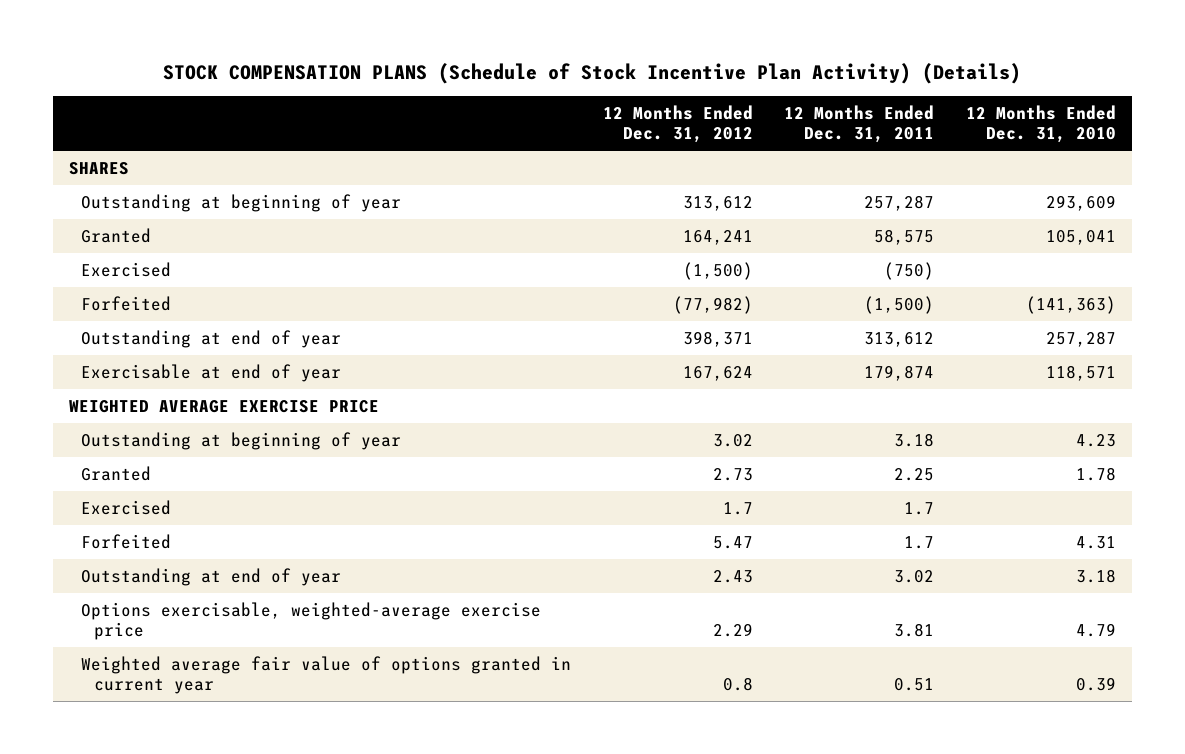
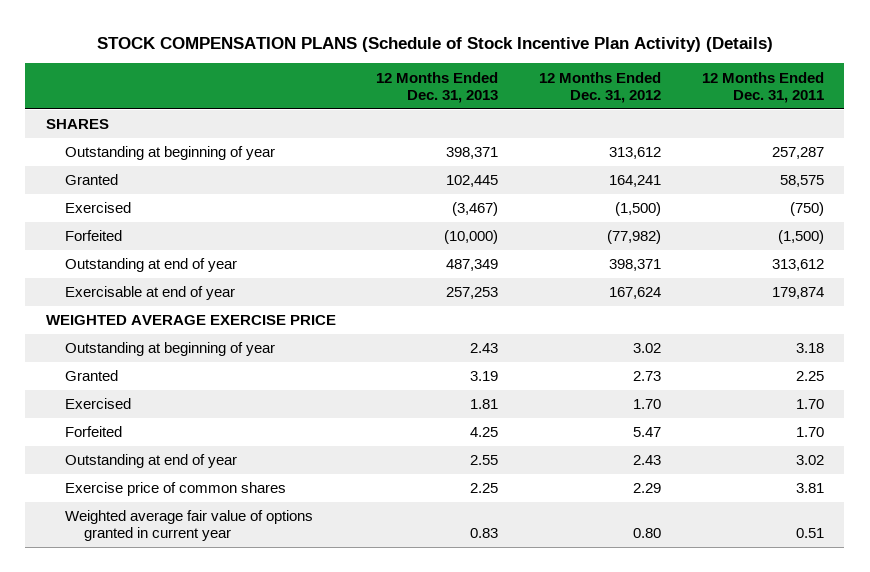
[965,104,1116,144] 12 Months Ended Dec. 31, 2010 -> none
none -> [376,71,499,103] 12 Months Ended Dec. 31, 2013
[722,501,753,515] 1.7 -> [633,399,662,410] 1.70
[904,501,935,515] 1.7 -> [795,399,824,410] 1.70
[904,535,935,549] 1.7 -> [795,427,824,438] 1.70
[81,601,542,641] Options exercisable, weighted-average exercise price -> [64,482,286,497] Exercise price of common shares
[722,677,753,692] 0.8 -> [633,528,662,539] 0.80

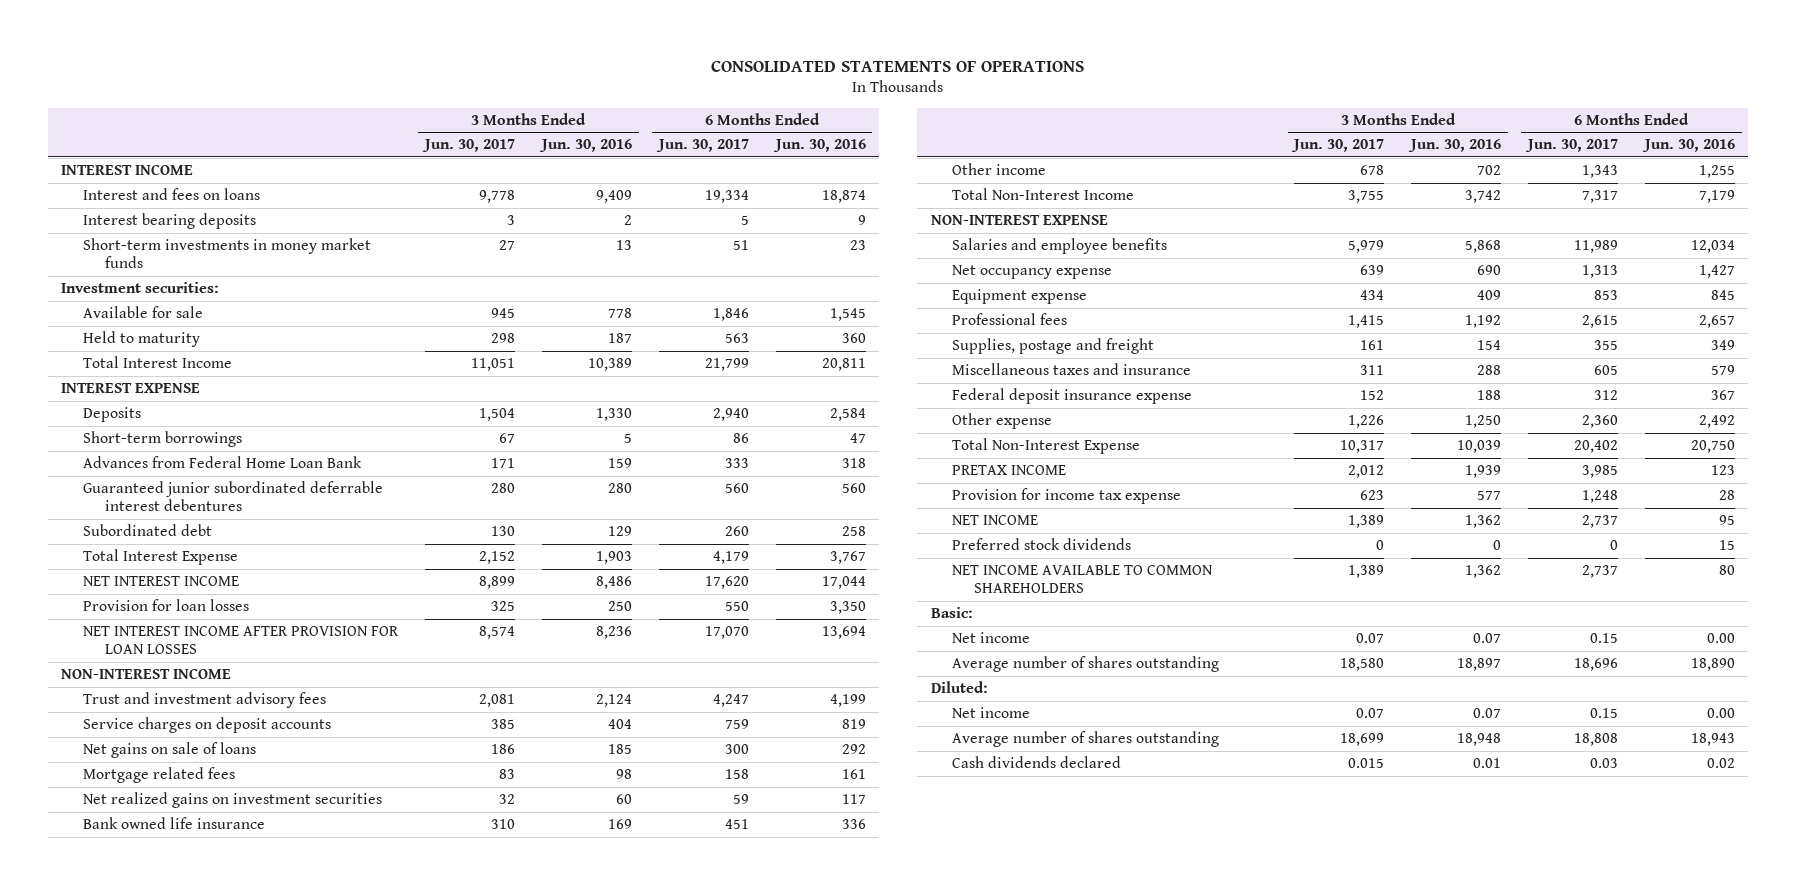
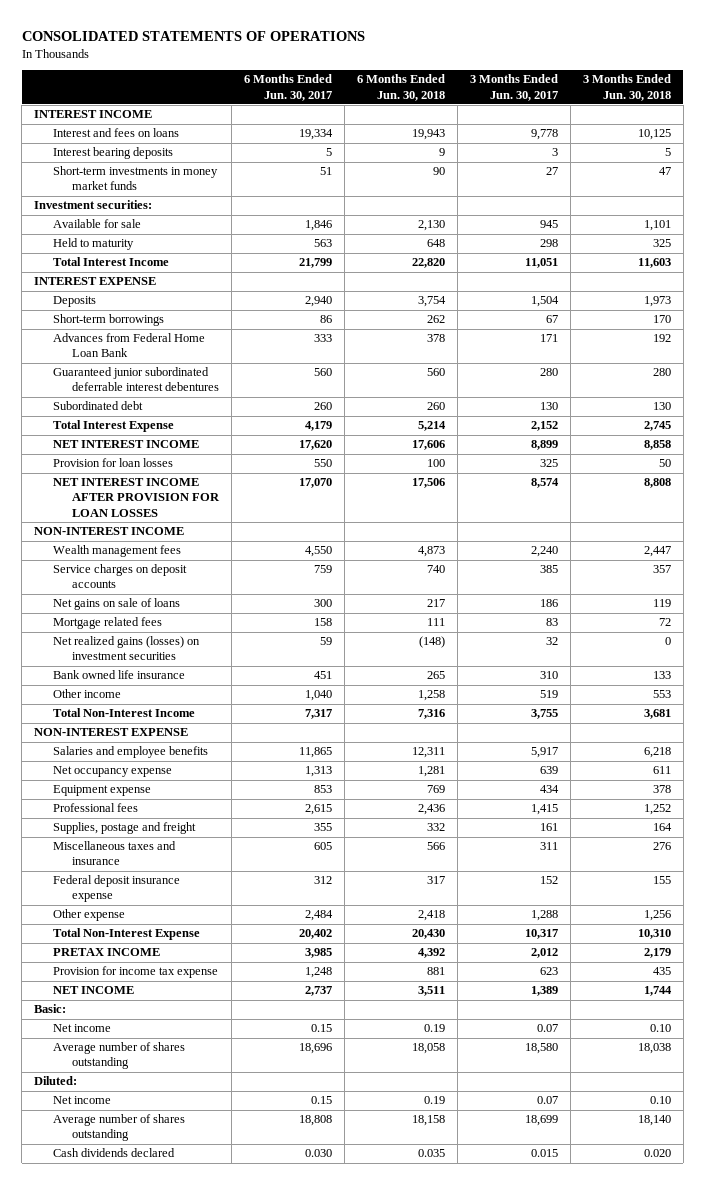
[538,139,632,153] Jun. 30, 2016 -> none
[772,139,866,153] Jun. 30, 2016 -> none
none -> [356,74,445,101] 6 Months Ended Jun. 30, 2018
none -> [582,74,671,101] 3 Months Ended Jun. 30, 2018
[83,692,327,709] Trust and investment advisory fees -> none
none -> [52,545,181,558] Wealth management fees
[83,792,383,809] Net realized gains on investment securities -> [52,636,200,661] Net realized gains (losses) on investment securities
[1360,165,1385,176] 678 -> [539,690,558,699] 519
[1582,165,1619,179] 1,343 -> [304,690,332,702] 1,040
[1348,240,1385,254] 5,979 -> [530,747,558,759] 5,917
[1574,240,1619,254] 11,989 -> [298,747,332,759] 11,865
[1348,415,1385,429] 1,226 -> [530,910,558,922] 1,288
[1582,415,1619,429] 2,360 -> [304,910,333,922] 2,484
[952,538,1132,551] Preferred stock dividends -> none
[952,565,1214,593] NET INCOME AVAILABLE TO COMMON SHAREHOLDERS -> none
[1590,758,1619,769] 0.03 -> [304,1149,332,1158] 0.030

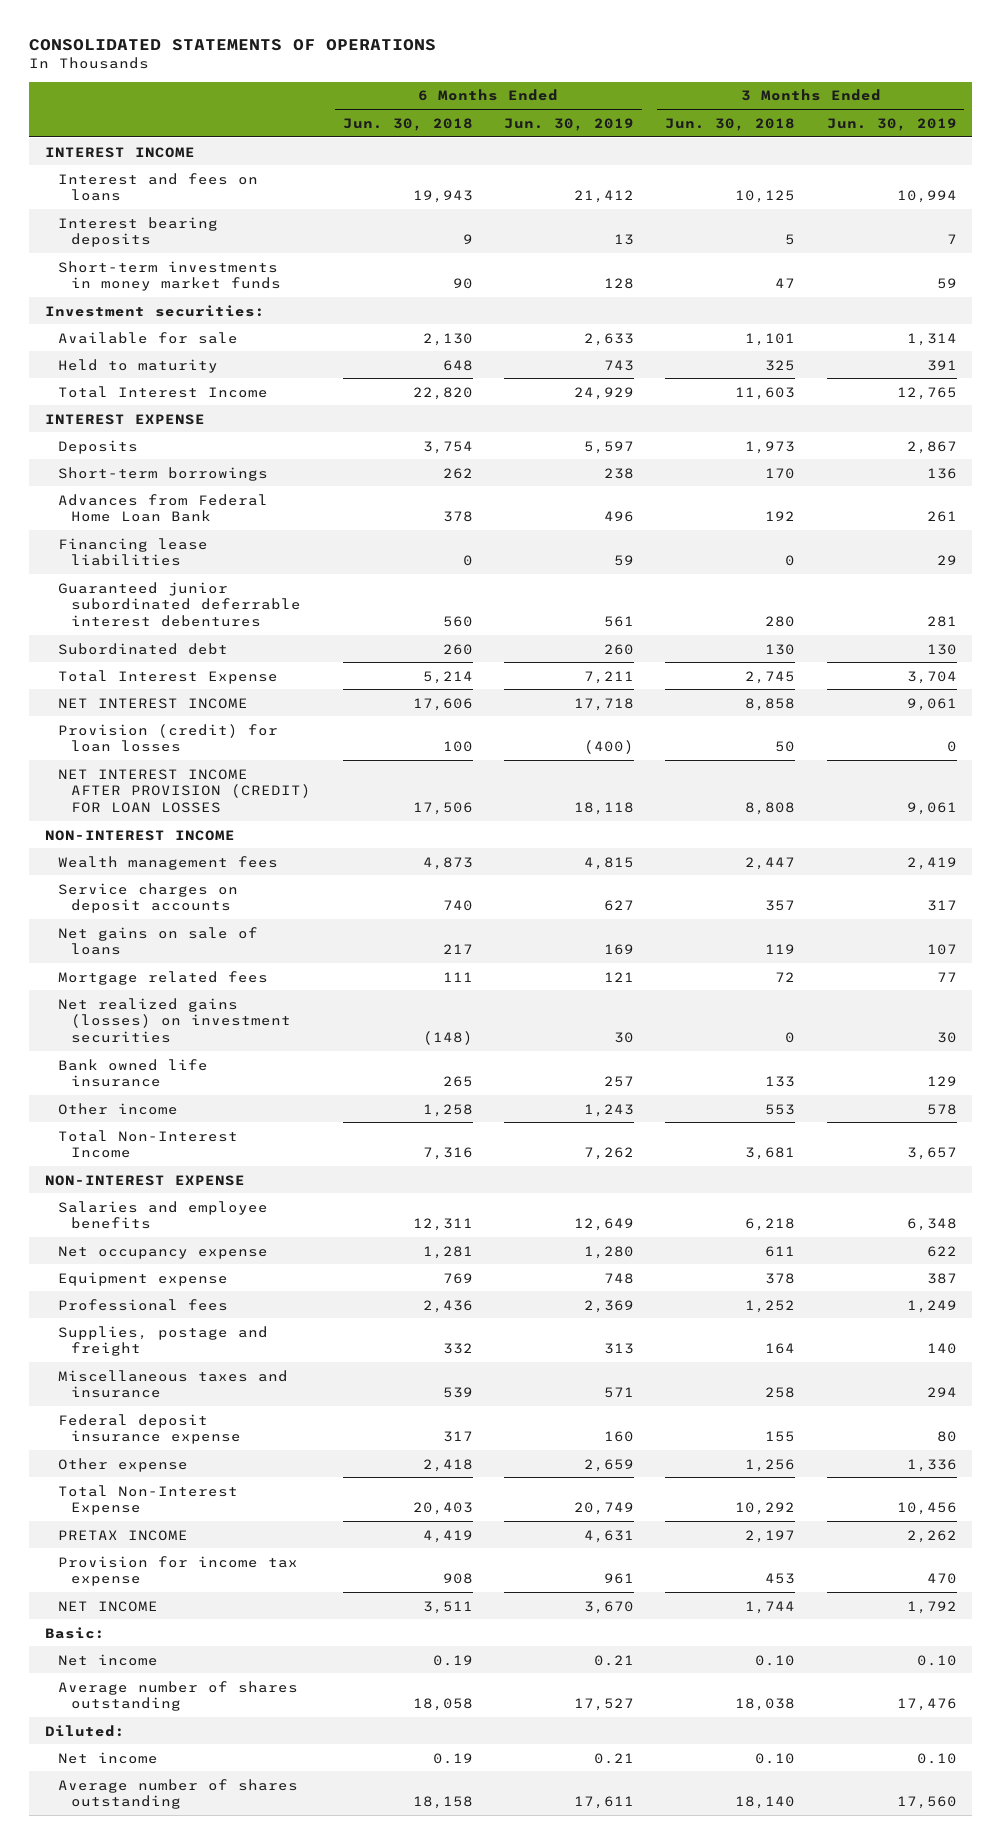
[243,74,332,101] 6 Months Ended Jun. 30, 2017 -> none
[469,74,558,101] 3 Months Ended Jun. 30, 2017 -> none
none -> [503,117,634,131] Jun. 30, 2019
none -> [826,117,957,131] Jun. 30, 2019
none -> [57,537,208,567] Financing lease liabilities
[52,458,173,468] Provision for loan losses -> [57,723,278,753] Provision (credit) for loan losses
[52,478,220,517] NET INTEREST INCOME AFTER PROVISION FOR LOAN LOSSES -> [57,768,312,813] NET INTEREST INCOME AFTER PROVISION (CREDIT) FOR LOAN LOSSES
[426,842,445,851] 566 -> [442,1387,473,1399] 539
[652,842,671,851] 276 -> [765,1387,796,1399] 258
[411,929,445,940] 20,430 -> [412,1502,473,1516] 20,403
[637,929,671,940] 10,310 -> [735,1502,796,1516] 10,292
[417,948,445,959] 4,392 -> [422,1529,473,1543] 4,419
[643,948,671,959] 2,179 -> [745,1529,796,1543] 2,197
[426,967,445,976] 881 -> [442,1573,473,1585] 908
[652,967,671,976] 435 -> [765,1573,796,1585] 453
[52,1148,175,1158] Cash dividends declared -> none

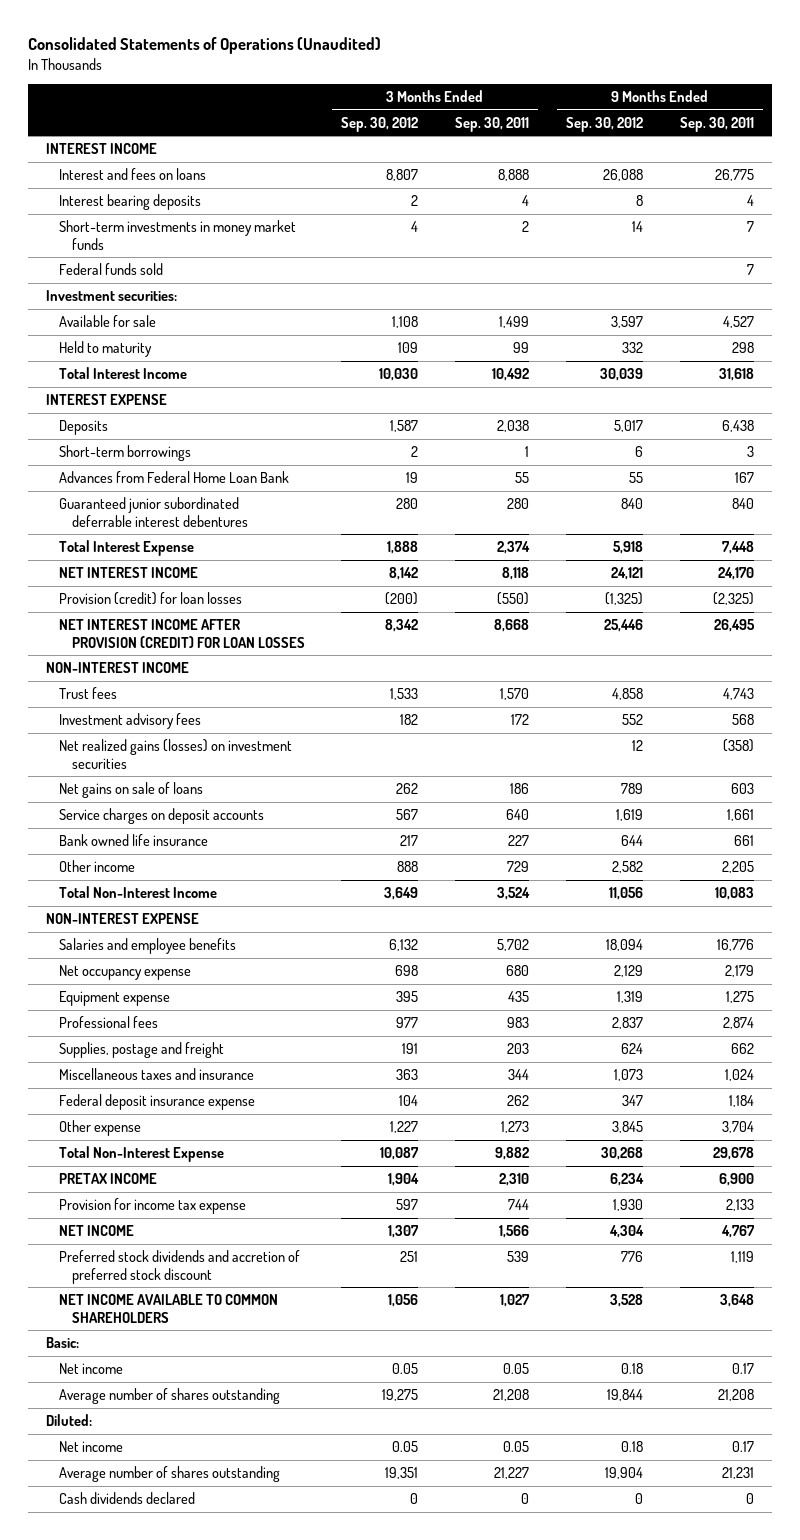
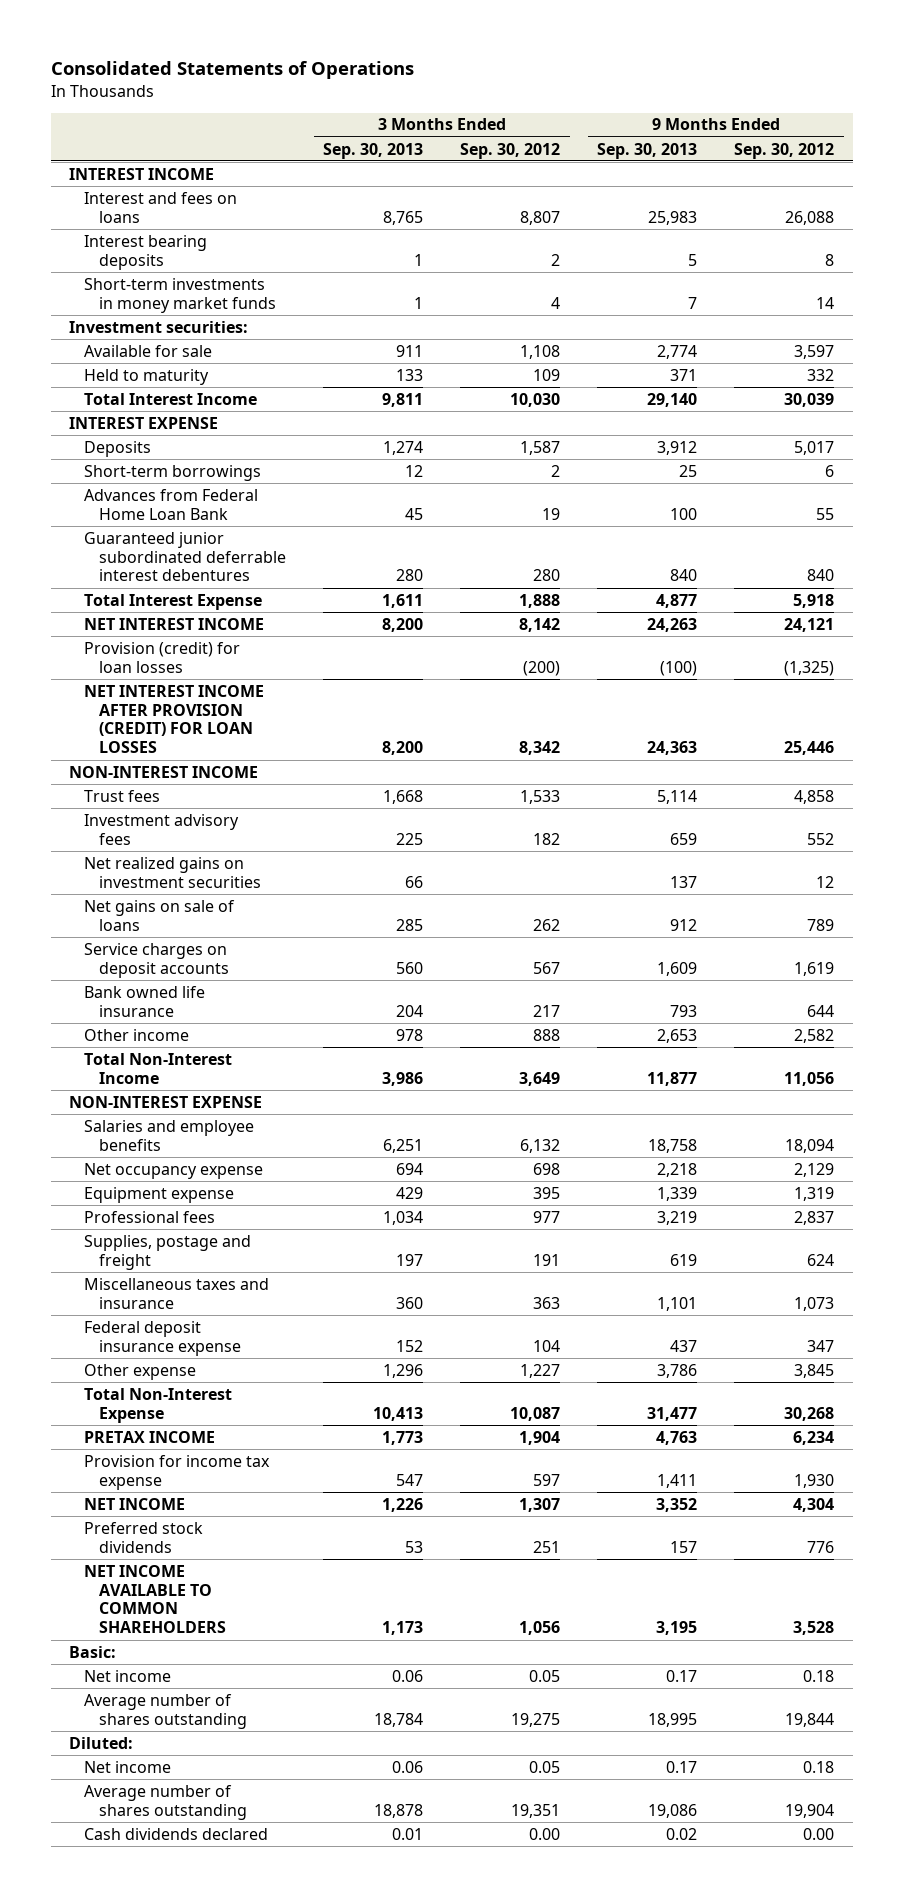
[27,37,381,55] Consolidated Statements of Operations (Unaudited) -> [50,61,414,80] Consolidated Statements of Operations
[455,116,530,132] Sep. 30, 2011 -> none
[679,116,754,132] Sep. 30, 2011 -> none
none -> [323,142,424,159] Sep. 30, 2013
none -> [597,142,698,159] Sep. 30, 2013
[58,263,163,276] Federal funds sold -> none
[58,739,292,769] Net realized gains (losses) on investment securities -> [84,856,262,888] Net realized gains on investment securities
[58,1250,300,1284] Preferred stock dividends and accretion of preferred stock discount -> [84,1521,204,1553] Preferred stock dividends
[410,1493,419,1505] 0 -> [529,1827,561,1840] 0.00
[635,1493,644,1505] 0 -> [803,1827,835,1840] 0.00

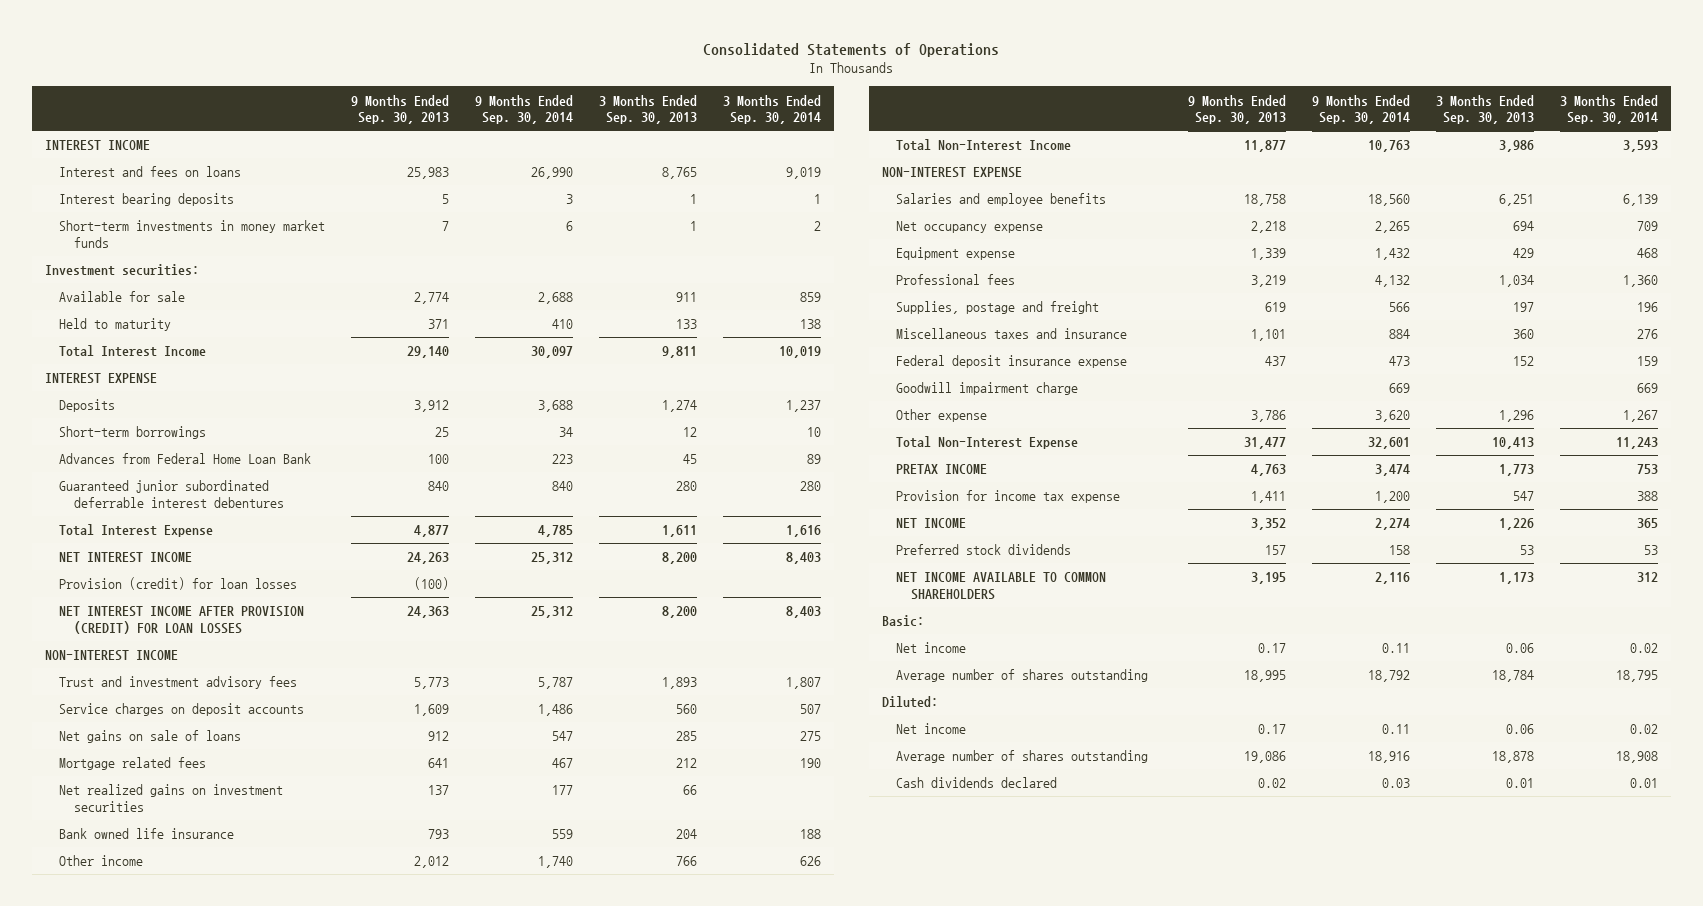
[460,142,561,159] Sep. 30, 2012 -> none
[734,142,835,159] Sep. 30, 2012 -> none
none -> [475,94,574,125] 9 Months Ended Sep. 30, 2014
none -> [722,94,821,125] 3 Months Ended Sep. 30, 2014
[84,813,240,845] Investment advisory fees -> none
[84,789,161,802] Trust fees -> [59,676,298,690] Trust and investment advisory fees
[383,789,424,804] 1,668 -> [661,677,697,690] 1,893
[657,789,698,804] 5,114 -> [414,677,450,690] 5,773
[84,899,236,931] Net gains on sale of loans -> [59,730,242,744] Net gains on sale of loans
none -> [59,757,207,771] Mortgage related fees
[84,856,262,888] Net realized gains on investment securities -> [59,784,284,812] Net realized gains on investment securities
[396,1028,424,1041] 978 -> [675,856,697,867] 766
[657,1028,698,1043] 2,653 -> [414,856,450,869] 2,012
none -> [896,382,1079,396] Goodwill impairment charge

